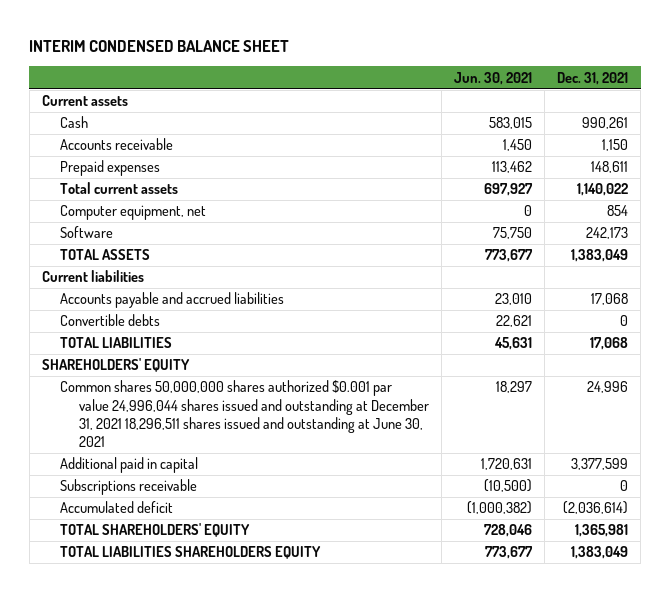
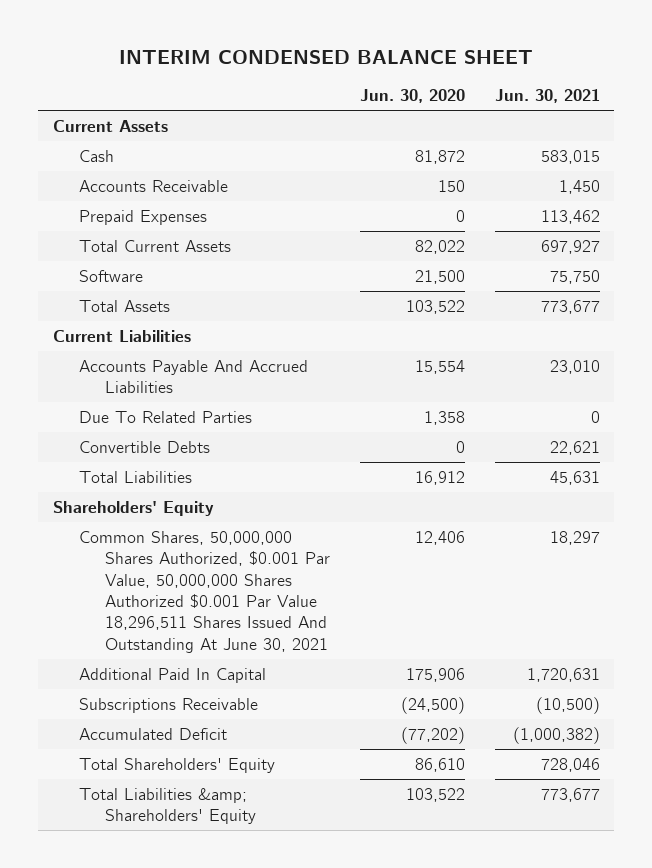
[557,71,629,85] Dec. 31, 2021 -> none
none -> [359,89,465,104] Jun. 30, 2020
[41,95,128,107] Current assets -> [52,119,168,132] Current Assets
[60,205,207,221] Computer equipment, net -> none
[60,138,174,151] Accounts receivable -> [78,179,228,192] Accounts Receivable
[60,160,161,177] Prepaid expenses -> [78,209,207,225] Prepaid Expenses
[60,182,179,195] Total current assets -> [78,239,231,252] Total Current Assets
[60,249,151,261] TOTAL ASSETS -> [78,299,170,312] Total Assets
[41,270,144,283] Current liabilities -> [52,329,191,342] Current Liabilities
[60,292,285,309] Accounts payable and accrued liabilities -> [78,359,308,394] Accounts Payable And Accrued Liabilities
none -> [78,410,252,423] Due To Related Parties
[60,314,161,327] Convertible debts -> [78,440,210,453] Convertible Debts
[60,337,173,349] TOTAL LIABILITIES -> [78,470,192,483] Total Liabilities
[41,358,190,373] SHAREHOLDERS' EQUITY -> [52,500,214,516] Shareholders' Equity
[60,380,429,447] Common shares 50,000,000 shares authorized $0.001 par value 24,996,044 shares issued and outstanding at December 31, 2021 18,296,511 shares issued and outstanding at June 30, 2021 -> [78,530,331,653] Common Shares, 50,000,000 Shares Authorized, $0.001 Par Value, 50,000,000 Shares Authorized $0.001 Par Value 18,296,511 Shares Issued And Outstanding At June 30, 2021
[60,457,199,474] Additional paid in capital -> [78,667,266,683] Additional Paid In Capital
[60,479,198,496] Subscriptions receivable -> [78,697,258,713] Subscriptions Receivable
[60,501,174,514] Accumulated deficit -> [78,727,227,740] Accumulated Deficit
[60,523,251,538] TOTAL SHAREHOLDERS' EQUITY -> [78,757,275,773] Total Shareholders' Equity
[60,546,322,560] TOTAL LIABILITIES SHAREHOLDERS EQUITY -> [78,787,257,825] Total Liabilities &amp; Shareholders' Equity

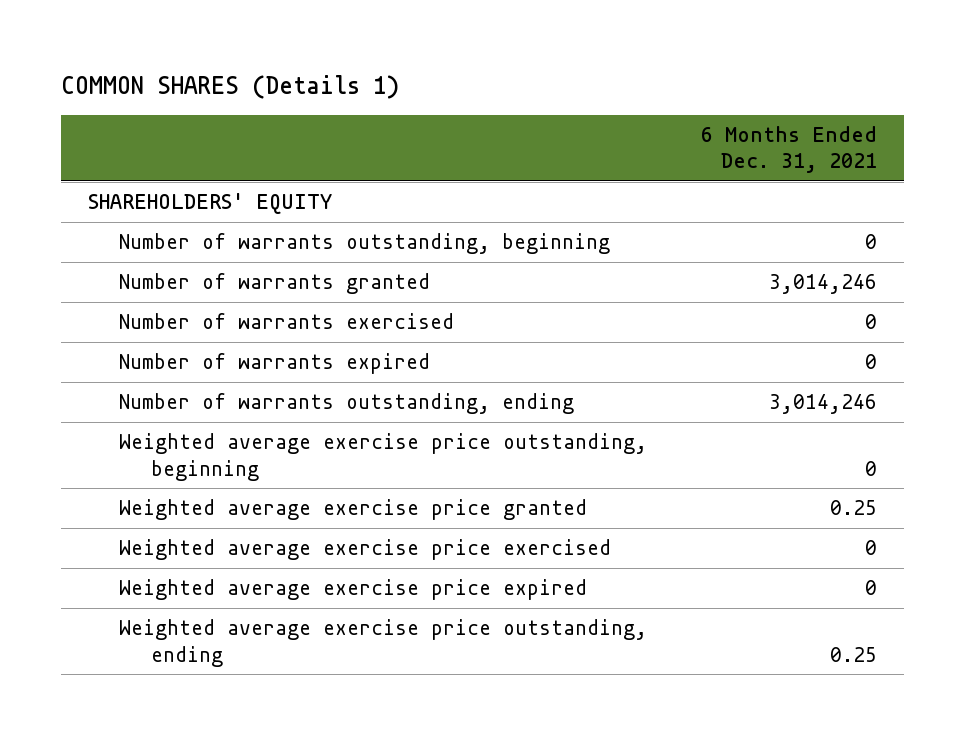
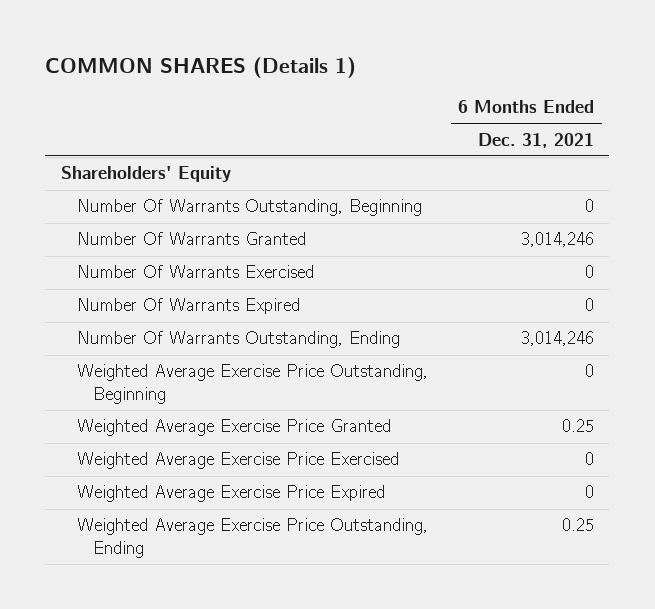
[88,193,333,215] SHAREHOLDERS' EQUITY -> [60,166,231,183] Shareholders' Equity
[119,233,611,255] Number of warrants outstanding, beginning -> [76,199,422,217] Number Of Warrants Outstanding, Beginning
[119,273,431,295] Number of warrants granted -> [76,232,306,246] Number Of Warrants Granted
[119,313,455,330] Number of warrants exercised -> [76,265,314,279] Number Of Warrants Exercised
[119,353,431,375] Number of warrants expired -> [76,298,300,315] Number Of Warrants Expired
[119,393,575,415] Number of warrants outstanding, ending -> [76,331,400,349] Number Of Warrants Outstanding, Ending
[119,433,648,481] Weighted average exercise price outstanding, beginning -> [76,364,428,404] Weighted Average Exercise Price Outstanding, Beginning
[119,499,588,521] Weighted average exercise price granted -> [76,419,391,437] Weighted Average Exercise Price Granted
[119,539,612,561] Weighted average exercise price exercised -> [76,452,399,470] Weighted Average Exercise Price Exercised
[119,579,588,601] Weighted average exercise price expired -> [76,485,385,503] Weighted Average Exercise Price Expired
[119,619,648,667] Weighted average exercise price outstanding, ending -> [76,518,428,558] Weighted Average Exercise Price Outstanding, Ending

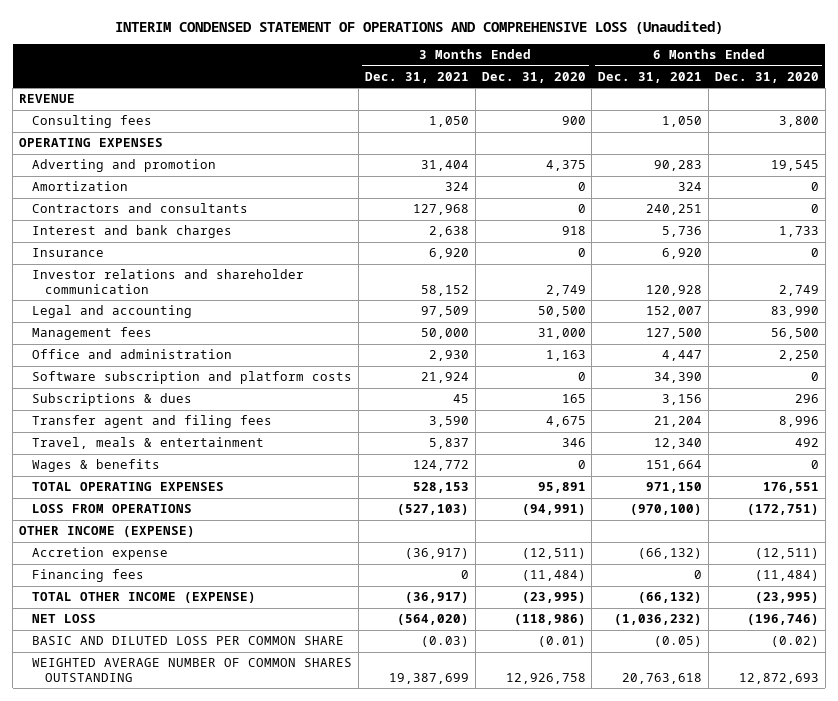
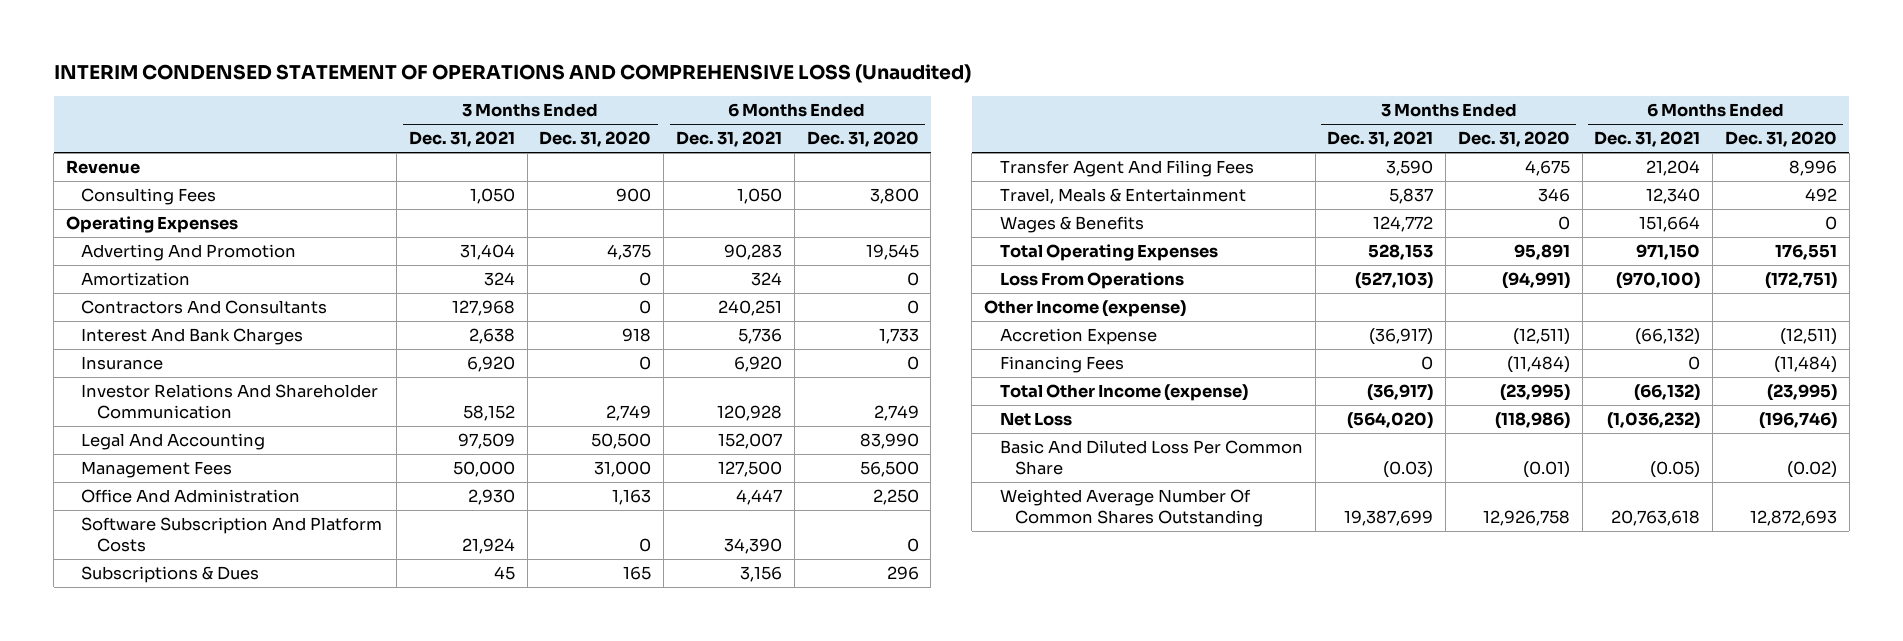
[19,94,76,104] REVENUE -> [65,160,140,175] Revenue
[32,115,153,129] Consulting fees -> [81,188,217,206] Consulting Fees
[19,138,164,148] OPERATING EXPENSES -> [65,216,238,234] Operating Expenses
[32,159,217,173] Adverting and promotion -> [81,244,297,262] Adverting And Promotion
[32,203,249,214] Contractors and consultants -> [81,300,328,315] Contractors And Consultants
[32,225,233,239] Interest and bank charges -> [81,328,304,346] Interest And Bank Charges
[32,269,305,295] Investor relations and shareholder communication -> [81,384,379,419] Investor Relations And Shareholder Communication
[32,305,193,319] Legal and accounting -> [81,433,266,451] Legal And Accounting
[32,327,153,341] Management fees -> [81,461,233,479] Management Fees
[32,349,233,360] Office and administration -> [81,489,301,504] Office And Administration
[32,371,353,385] Software subscription and platform costs -> [81,517,383,552] Software Subscription And Platform Costs
[32,393,193,407] Subscriptions & dues -> [81,566,260,584] Subscriptions & Dues
[32,415,273,429] Transfer agent and filing fees -> [999,160,1254,178] Transfer Agent And Filing Fees
[32,437,265,450] Travel, meals & entertainment -> [999,188,1246,205] Travel, Meals & Entertainment
[32,459,161,473] Wages & benefits -> [999,216,1144,234] Wages & Benefits
[32,482,225,492] TOTAL OPERATING EXPENSES -> [999,244,1218,262] Total Operating Expenses
[32,504,193,514] LOSS FROM OPERATIONS -> [999,272,1184,290] Loss From Operations
[19,526,196,538] OTHER INCOME (EXPENSE) -> [984,300,1187,318] Other Income (expense)
[32,547,169,561] Accretion expense -> [999,328,1157,346] Accretion Expense
[32,569,145,583] Financing fees -> [999,356,1124,374] Financing Fees
[32,592,257,604] TOTAL OTHER INCOME (EXPENSE) -> [999,384,1248,402] Total Other Income (expense)
[32,614,97,624] NET LOSS -> [999,412,1072,427] Net Loss
[32,636,345,646] BASIC AND DILUTED LOSS PER COMMON SHARE -> [999,440,1303,475] Basic And Diluted Loss Per Common Share
[32,658,353,683] WEIGHTED AVERAGE NUMBER OF COMMON SHARES OUTSTANDING -> [999,489,1264,527] Weighted Average Number Of Common Shares Outstanding

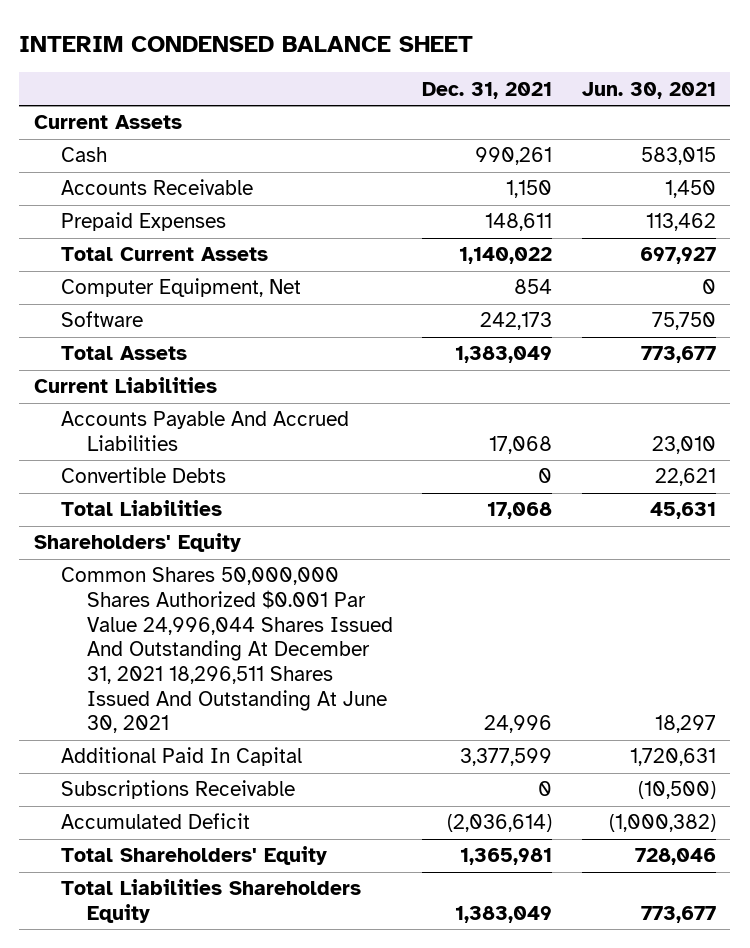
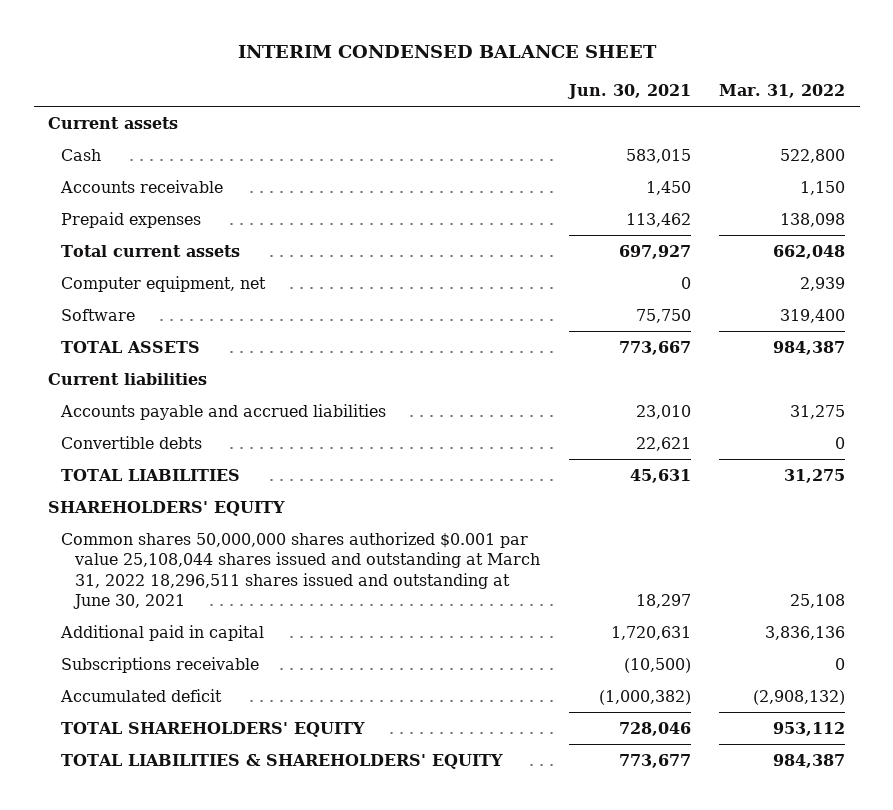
[422,81,553,99] Dec. 31, 2021 -> none
none -> [719,83,846,98] Mar. 31, 2022
[34,115,183,130] Current Assets -> [47,116,178,129] Current assets
[60,179,253,196] Accounts Receivable -> [60,179,224,193] Accounts receivable
[60,212,226,232] Prepaid Expenses -> [61,211,202,228] Prepaid expenses
[60,247,268,262] Total Current Assets -> [61,244,241,257] Total current assets
[60,278,301,298] Computer Equipment, Net -> [61,275,267,292] Computer equipment, net
[60,346,187,361] Total Assets -> [61,340,201,353] TOTAL ASSETS
[640,346,716,364] 773,677 -> [618,340,691,355] 773,667
[34,377,218,394] Current Liabilities -> [47,372,207,385] Current liabilities
[60,411,349,452] Accounts Payable And Accrued Liabilities -> [60,403,387,420] Accounts payable and accrued liabilities
[60,467,226,484] Convertible Debts -> [61,435,203,449] Convertible debts
[60,500,222,517] Total Liabilities -> [61,468,241,481] TOTAL LIABILITIES
[34,533,242,553] Shareholders' Equity -> [47,500,285,516] SHAREHOLDERS' EQUITY
[60,567,394,734] Common Shares 50,000,000 Shares Authorized $0.001 Par Value 24,996,044 Shares Issued And Outstanding At December 31, 2021 18,296,511 Shares Issued And Outstanding At June 30, 2021 -> [61,531,540,610] Common shares 50,000,000 shares authorized $0.001 par value 25,108,044 shares issued and outstanding at March 31, 2022 18,296,511 shares issued and outstanding at June 30, 2021
[60,747,302,767] Additional Paid In Capital -> [60,624,265,641] Additional paid in capital
[60,780,295,800] Subscriptions Receivable -> [61,656,260,673] Subscriptions receivable
[60,813,250,830] Accumulated Deficit -> [60,688,223,702] Accumulated deficit
[60,846,327,866] Total Shareholders' Equity -> [61,721,366,737] TOTAL SHAREHOLDERS' EQUITY
[60,879,361,924] Total Liabilities Shareholders Equity -> [61,753,504,769] TOTAL LIABILITIES & SHAREHOLDERS' EQUITY

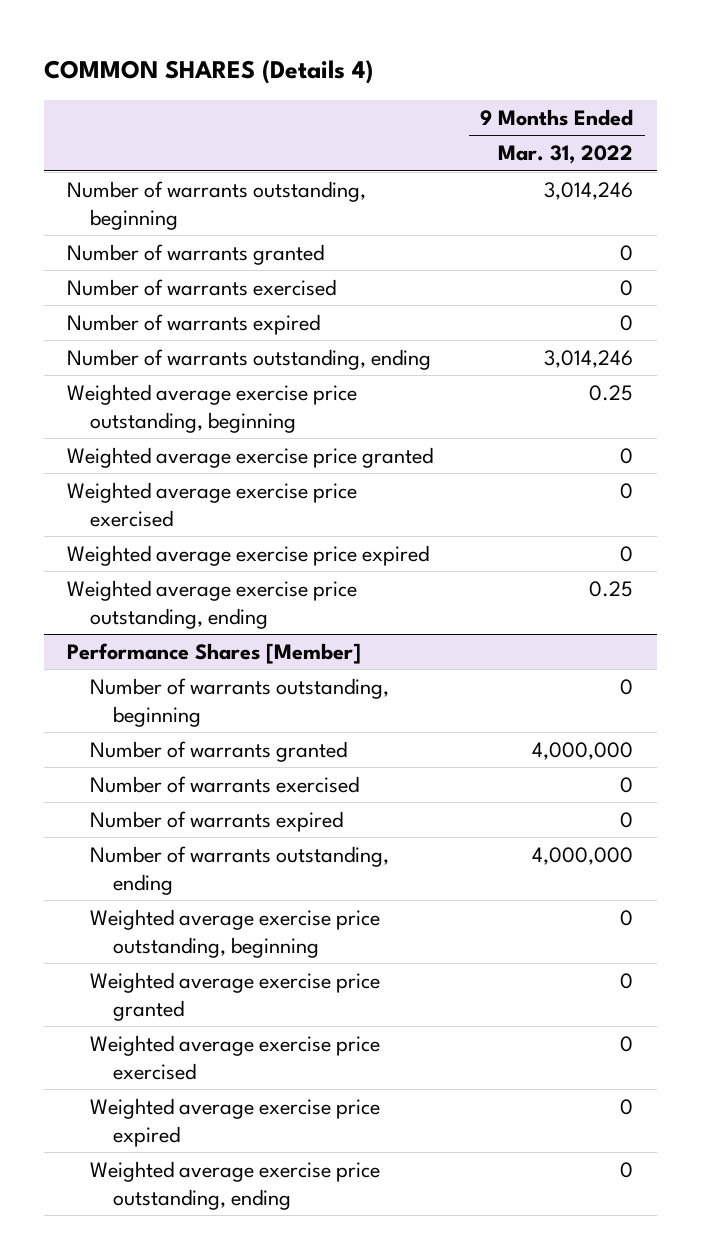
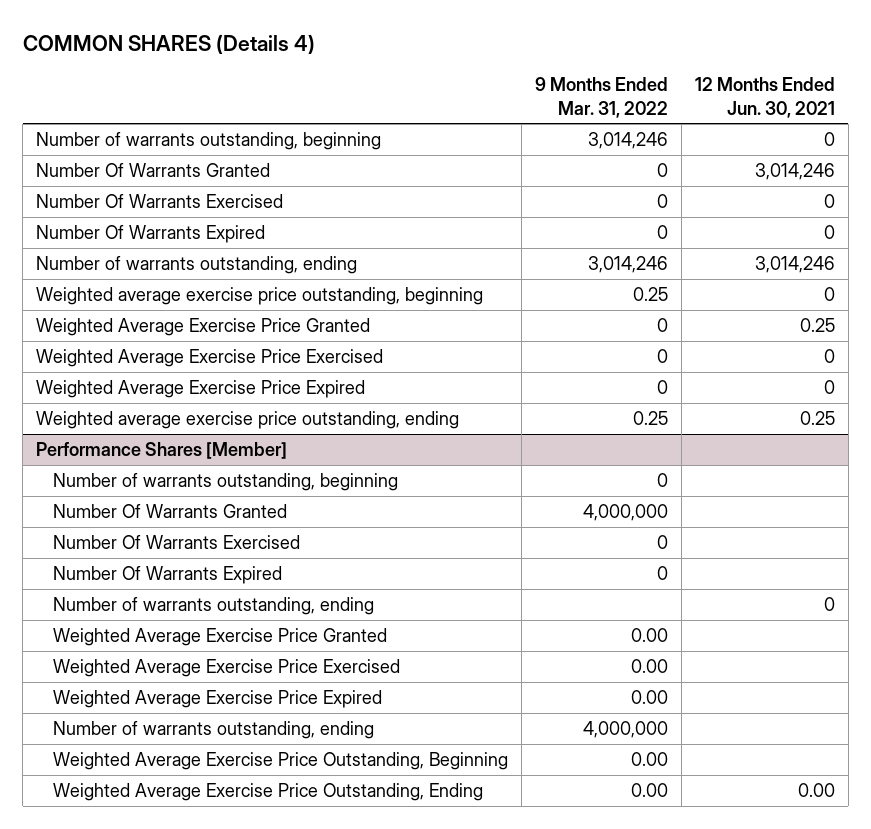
none -> [694,77,835,118] 12 Months Ended Jun. 30, 2021
[67,243,325,265] Number of warrants granted -> [36,163,271,178] Number Of Warrants Granted
[67,278,337,296] Number of warrants exercised -> [36,194,284,209] Number Of Warrants Exercised
[67,313,321,335] Number of warrants expired -> [36,225,266,244] Number Of Warrants Expired
[67,446,434,468] Weighted average exercise price granted -> [36,318,371,337] Weighted Average Exercise Price Granted
[67,481,358,527] Weighted average exercise price exercised -> [36,349,384,368] Weighted Average Exercise Price Exercised
[67,544,430,566] Weighted average exercise price expired -> [36,380,366,399] Weighted Average Exercise Price Expired
[90,740,348,762] Number of warrants granted -> [52,504,287,519] Number Of Warrants Granted
[90,775,360,793] Number of warrants exercised -> [52,535,300,550] Number Of Warrants Exercised
[90,810,344,832] Number of warrants expired -> [52,566,282,585] Number Of Warrants Expired
none -> [52,597,374,616] Number of warrants outstanding, ending
none -> [52,628,387,647] Weighted Average Exercise Price Granted
none -> [52,659,400,678] Weighted Average Exercise Price Exercised
none -> [52,690,382,709] Weighted Average Exercise Price Expired
[90,971,381,1021] Weighted average exercise price granted -> none
[90,1034,381,1080] Weighted average exercise price exercised -> none
[90,1097,381,1147] Weighted average exercise price expired -> none
[90,908,381,958] Weighted average exercise price outstanding, beginning -> [52,752,508,771] Weighted Average Exercise Price Outstanding, Beginning
[620,909,634,926] 0 -> [630,752,668,767] 0.00
[90,1160,381,1210] Weighted average exercise price outstanding, ending -> [52,783,483,802] Weighted Average Exercise Price Outstanding, Ending
[620,1161,634,1178] 0 -> [630,783,668,798] 0.00

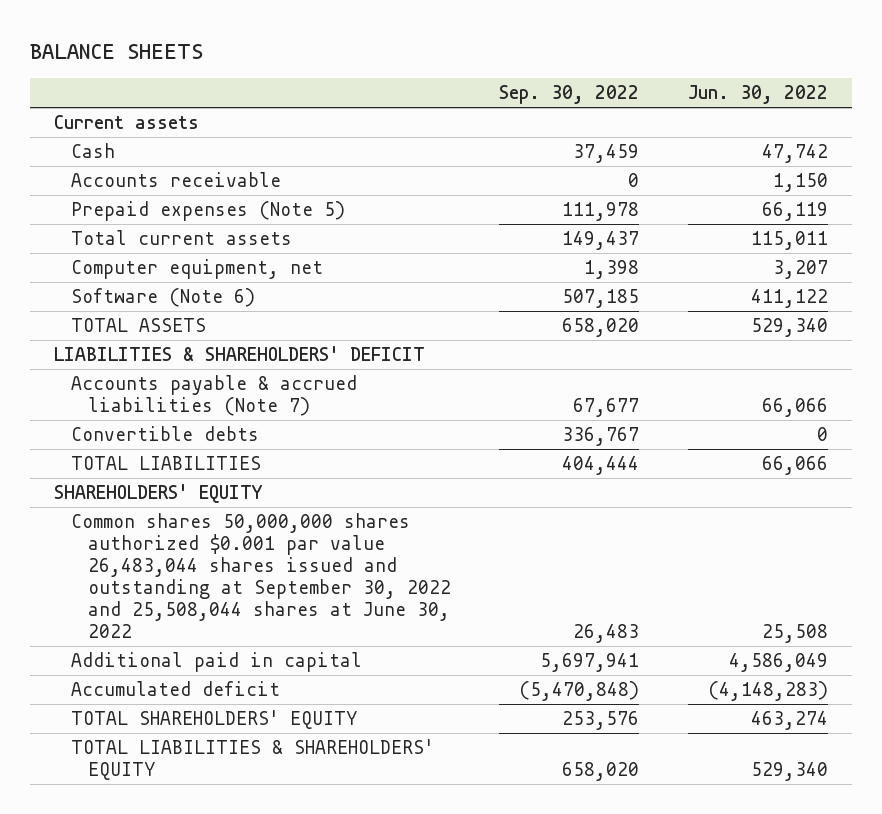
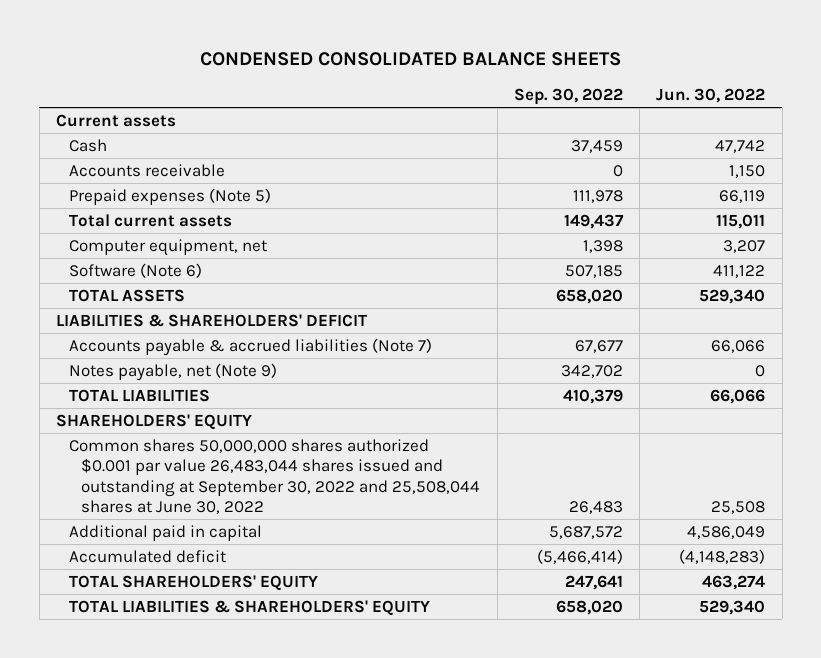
[29,44,203,60] BALANCE SHEETS -> [199,52,621,67] CONDENSED CONSOLIDATED BALANCE SHEETS
[70,426,259,442] Convertible debts -> none
none -> [68,362,277,381] Notes payable, net (Note 9)
[562,456,640,476] 404,444 -> [562,388,623,404] 410,379
[540,653,640,673] 5,697,941 -> [548,525,623,539] 5,687,572
[519,681,640,702] (5,470,848) -> [536,548,623,564] (5,466,414)
[562,711,640,731] 253,576 -> [564,574,623,590] 247,641

